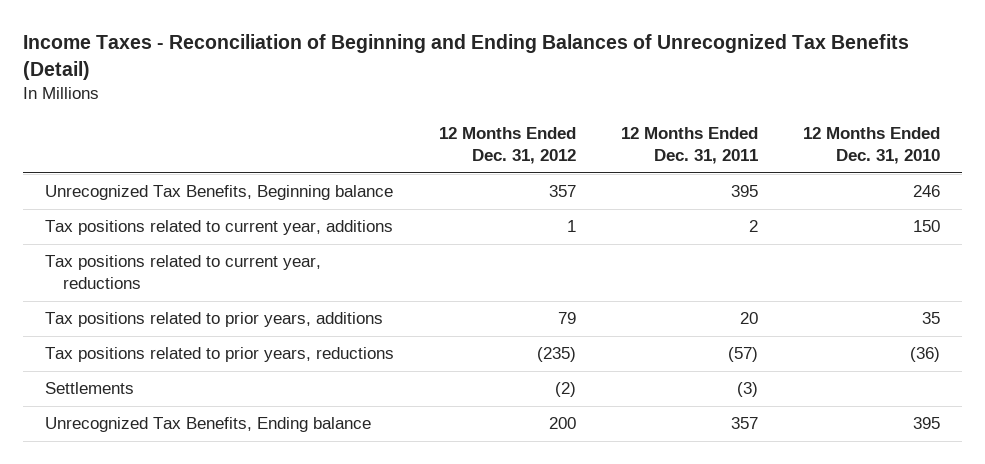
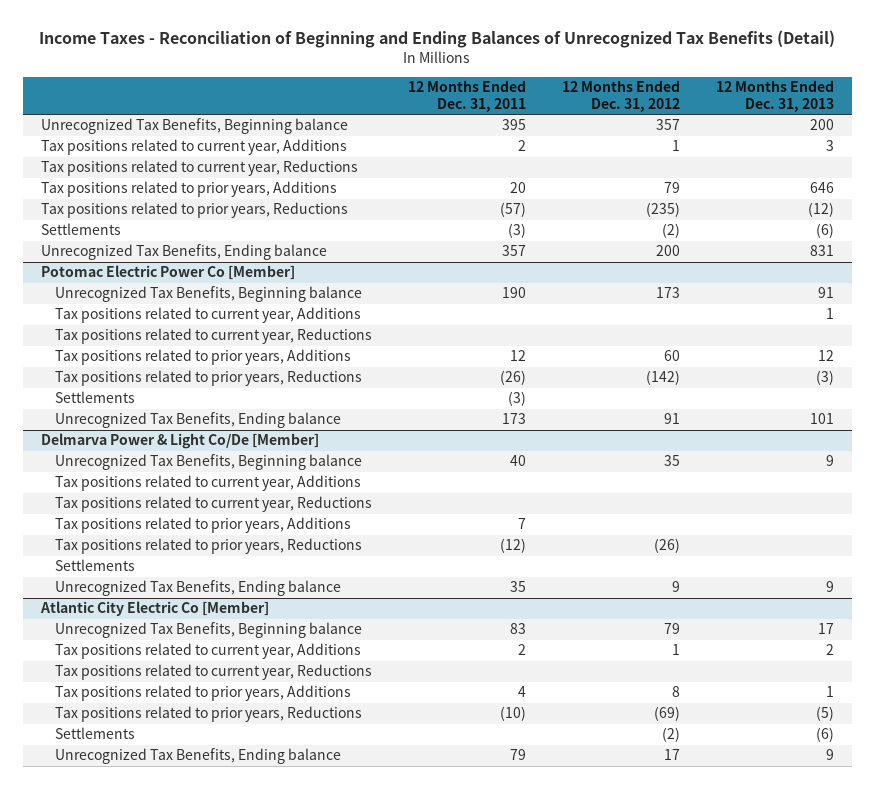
[802,127,940,165] 12 Months Ended Dec. 31, 2010 -> none
none -> [715,80,834,113] 12 Months Ended Dec. 31, 2013
[45,220,394,236] Tax positions related to current year, additions -> [40,139,347,156] Tax positions related to current year, Additions
[45,255,322,290] Tax positions related to current year, reductions -> [40,160,358,177] Tax positions related to current year, Reductions
[45,312,384,328] Tax positions related to prior years, additions -> [40,181,337,198] Tax positions related to prior years, Additions
[45,347,395,363] Tax positions related to prior years, reductions -> [40,202,348,219] Tax positions related to prior years, Reductions
none -> [40,265,295,281] Potomac Electric Power Co [Member]
none -> [55,286,363,303] Unrecognized Tax Benefits, Beginning balance
none -> [55,307,362,324] Tax positions related to current year, Additions
none -> [55,328,373,345] Tax positions related to current year, Reductions
none -> [55,349,352,366] Tax positions related to prior years, Additions
none -> [55,370,363,387] Tax positions related to prior years, Reductions
none -> [55,391,136,404] Settlements
none -> [55,412,342,429] Unrecognized Tax Benefits, Ending balance
none -> [40,433,319,450] Delmarva Power & Light Co/De [Member]
none -> [55,454,363,471] Unrecognized Tax Benefits, Beginning balance
none -> [55,475,362,492] Tax positions related to current year, Additions
none -> [55,496,373,513] Tax positions related to current year, Reductions
none -> [55,517,352,534] Tax positions related to prior years, Additions
none -> [55,538,363,555] Tax positions related to prior years, Reductions
none -> [55,559,136,572] Settlements
none -> [55,580,342,597] Unrecognized Tax Benefits, Ending balance
none -> [39,601,269,617] Atlantic City Electric Co [Member]
none -> [55,622,363,639] Unrecognized Tax Benefits, Beginning balance
none -> [55,643,362,660] Tax positions related to current year, Additions
none -> [55,664,373,681] Tax positions related to current year, Reductions
none -> [55,685,352,702] Tax positions related to prior years, Additions
none -> [55,706,363,723] Tax positions related to prior years, Reductions
none -> [55,727,136,740] Settlements
none -> [55,748,342,765] Unrecognized Tax Benefits, Ending balance

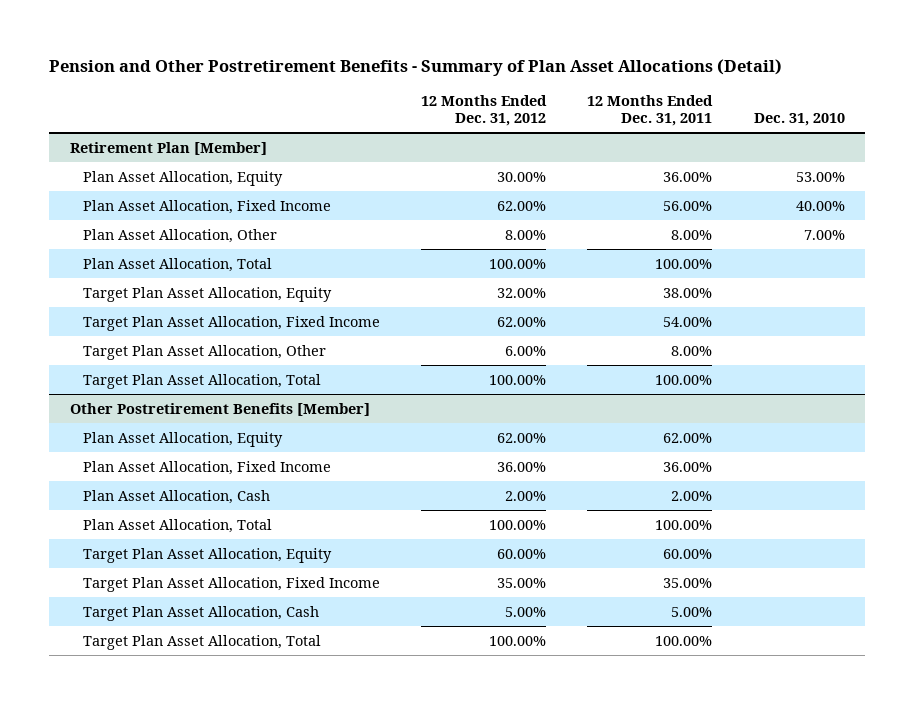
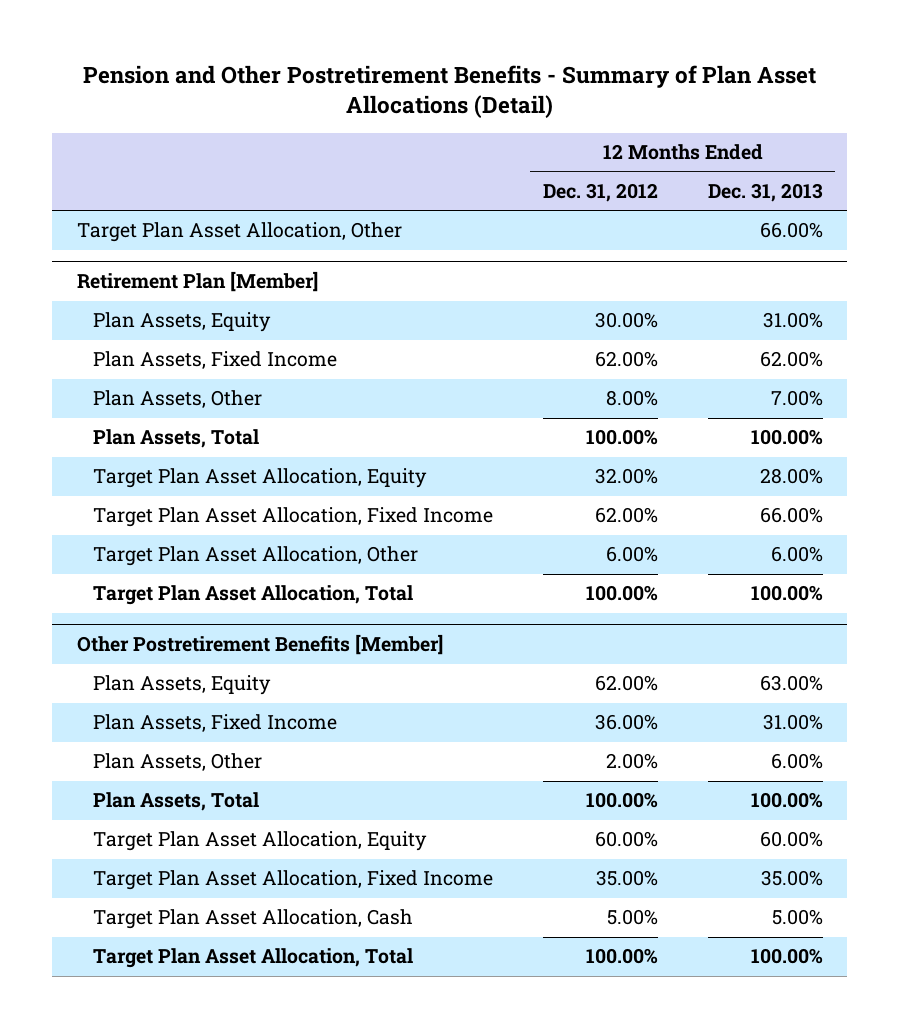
[587,94,714,127] 12 Months Ended Dec. 31, 2011 -> none
[753,113,845,127] Dec. 31, 2010 -> none
none -> [707,183,823,203] Dec. 31, 2013
none -> [76,222,402,243] Target Plan Asset Allocation, Other
[82,170,283,186] Plan Asset Allocation, Equity -> [93,312,272,333] Plan Assets, Equity
[82,199,331,214] Plan Asset Allocation, Fixed Income -> [93,351,338,370] Plan Assets, Fixed Income
[82,228,277,243] Plan Asset Allocation, Other -> [93,390,263,409] Plan Assets, Other
[82,257,272,272] Plan Asset Allocation, Total -> [93,429,260,449] Plan Assets, Total
[82,431,283,447] Plan Asset Allocation, Equity -> [93,675,272,696] Plan Assets, Equity
[82,460,331,475] Plan Asset Allocation, Fixed Income -> [93,714,338,733] Plan Assets, Fixed Income
[82,489,270,504] Plan Asset Allocation, Cash -> [93,753,263,772] Plan Assets, Other
[82,518,272,533] Plan Asset Allocation, Total -> [93,792,260,812] Plan Assets, Total

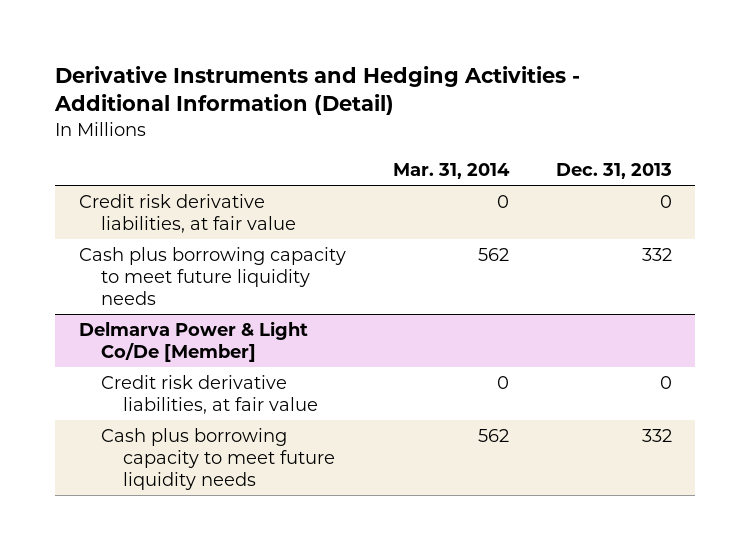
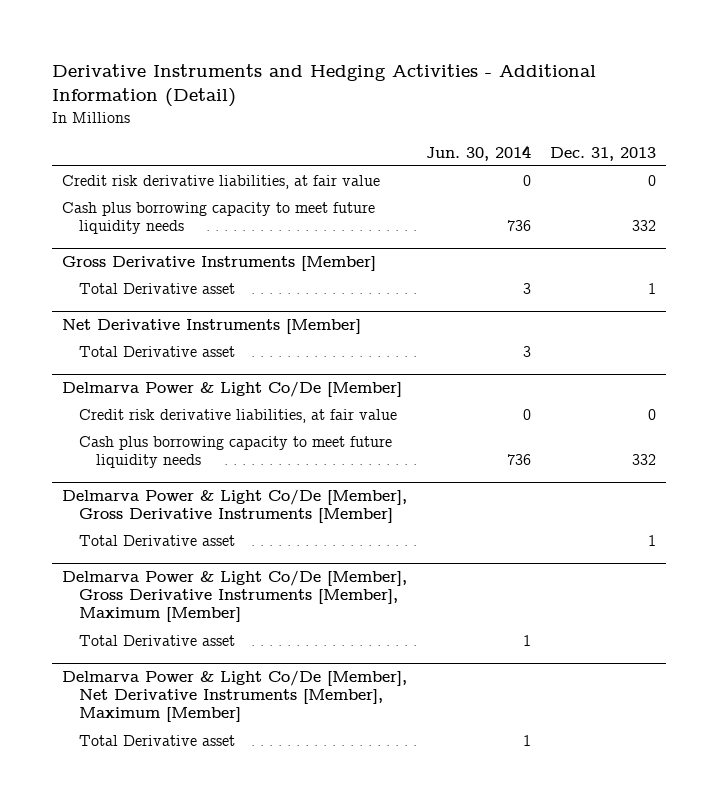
[392,163,510,180] Mar. 31, 2014 -> none
none -> [426,144,532,161] Jun. 30, 2014
none -> [62,256,377,272] Gross Derivative Instruments [Member]
none -> [79,283,236,295] Total Derivative asset
none -> [62,319,362,335] Net Derivative Instruments [Member]
none -> [79,346,236,358] Total Derivative asset
none -> [62,489,408,524] Delmarva Power & Light Co/De [Member], Gross Derivative Instruments [Member]
none -> [79,535,236,547] Total Derivative asset
none -> [62,570,408,623] Delmarva Power & Light Co/De [Member], Gross Derivative Instruments [Member], Maximum [Member]
none -> [79,635,236,647] Total Derivative asset
none -> [62,670,408,723] Delmarva Power & Light Co/De [Member], Net Derivative Instruments [Member], Maximum [Member]
none -> [79,735,236,747] Total Derivative asset

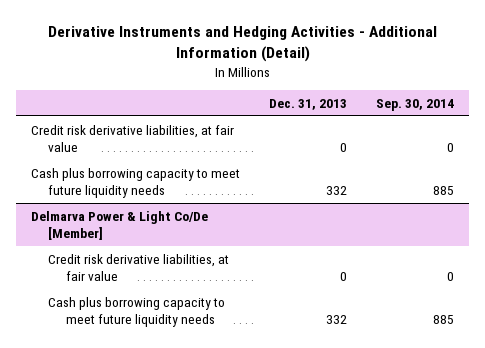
[426,144,532,161] Jun. 30, 2014 -> none
none -> [376,98,455,111] Sep. 30, 2014
[62,256,377,272] Gross Derivative Instruments [Member] -> none
[79,283,236,295] Total Derivative asset -> none
[62,319,362,335] Net Derivative Instruments [Member] -> none
[79,346,236,358] Total Derivative asset -> none
[62,489,408,524] Delmarva Power & Light Co/De [Member], Gross Derivative Instruments [Member] -> none
[79,535,236,547] Total Derivative asset -> none
[62,570,408,623] Delmarva Power & Light Co/De [Member], Gross Derivative Instruments [Member], Maximum [Member] -> none
[79,635,236,647] Total Derivative asset -> none
[62,670,408,723] Delmarva Power & Light Co/De [Member], Net Derivative Instruments [Member], Maximum [Member] -> none
[79,735,236,747] Total Derivative asset -> none

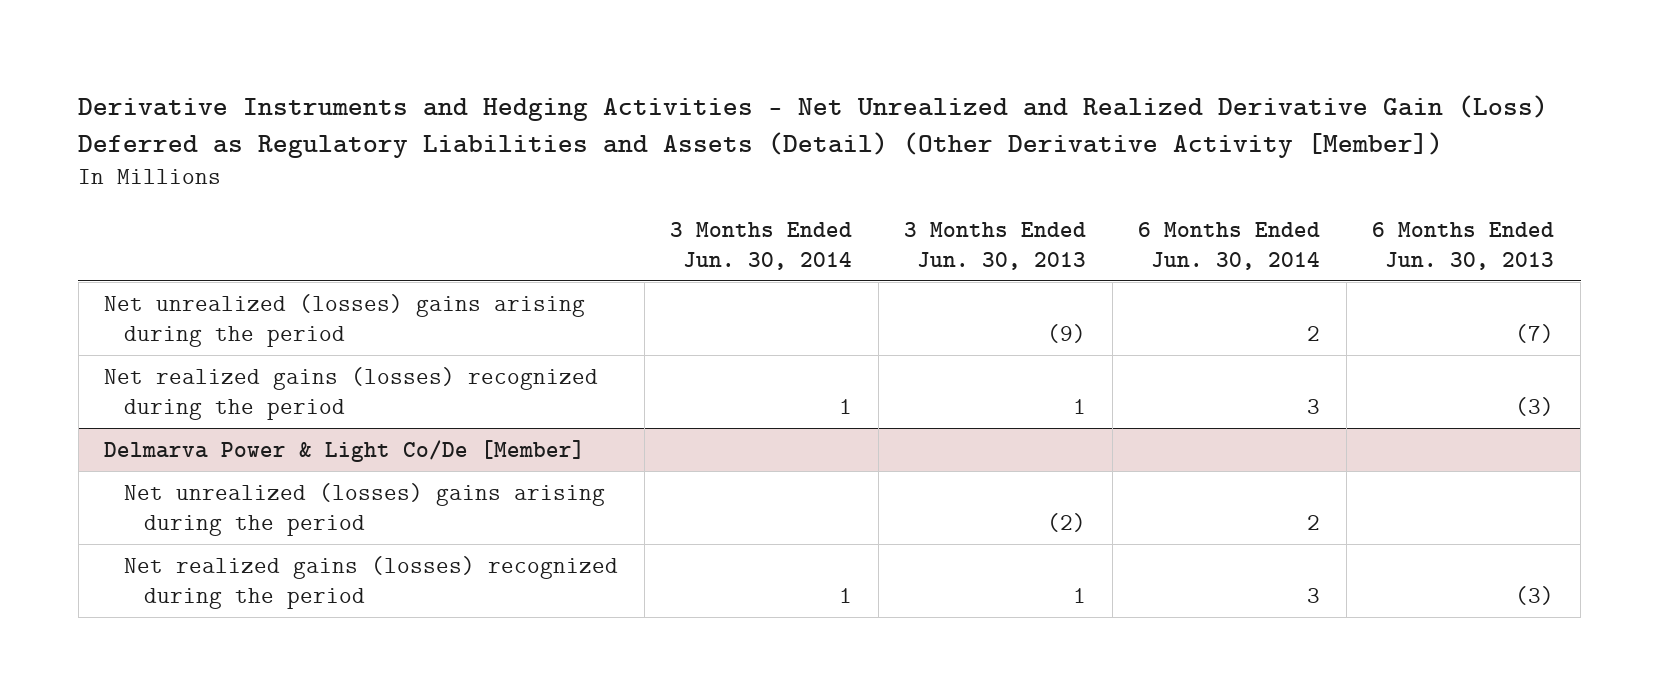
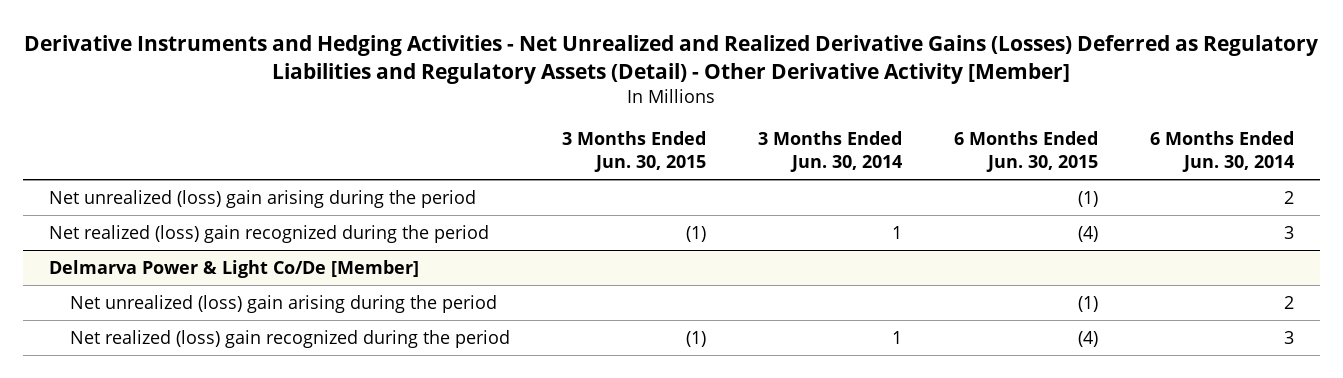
[78,95,1549,158] Derivative Instruments and Hedging Activities - Net Unrealized and Realized Derivative Gain (Loss) Deferred as Regulatory Liabilities and Assets (Detail) (Other Derivative Activity [Member]) -> [24,34,1319,84] Derivative Instruments and Hedging Activities - Net Unrealized and Realized Derivative Gains (Losses) Deferred as Regulatory Liabilities and Regulatory Assets (Detail) - Other Derivative Activity [Member]
[904,221,1087,270] 3 Months Ended Jun. 30, 2013 -> none
[1372,221,1555,270] 6 Months Ended Jun. 30, 2013 -> none
none -> [561,130,706,172] 3 Months Ended Jun. 30, 2015
none -> [953,130,1098,172] 6 Months Ended Jun. 30, 2015
[104,293,586,347] Net unrealized (losses) gains arising during the period -> [49,190,477,209] Net unrealized (loss) gain arising during the period
[104,366,599,420] Net realized gains (losses) recognized during the period -> [49,225,490,244] Net realized (loss) gain recognized during the period
[124,482,606,536] Net unrealized (losses) gains arising during the period -> [69,295,497,314] Net unrealized (loss) gain arising during the period
[124,555,619,609] Net realized gains (losses) recognized during the period -> [69,330,510,349] Net realized (loss) gain recognized during the period

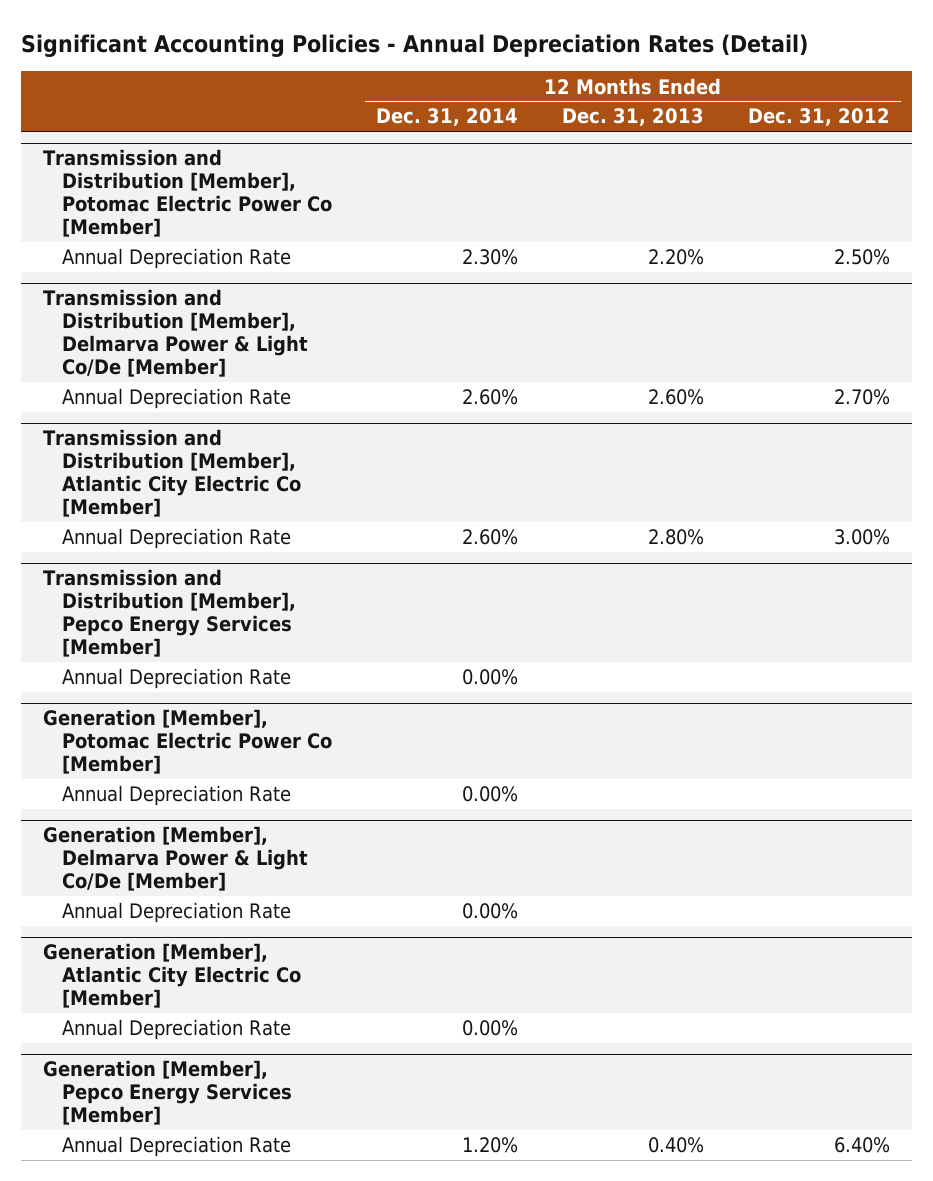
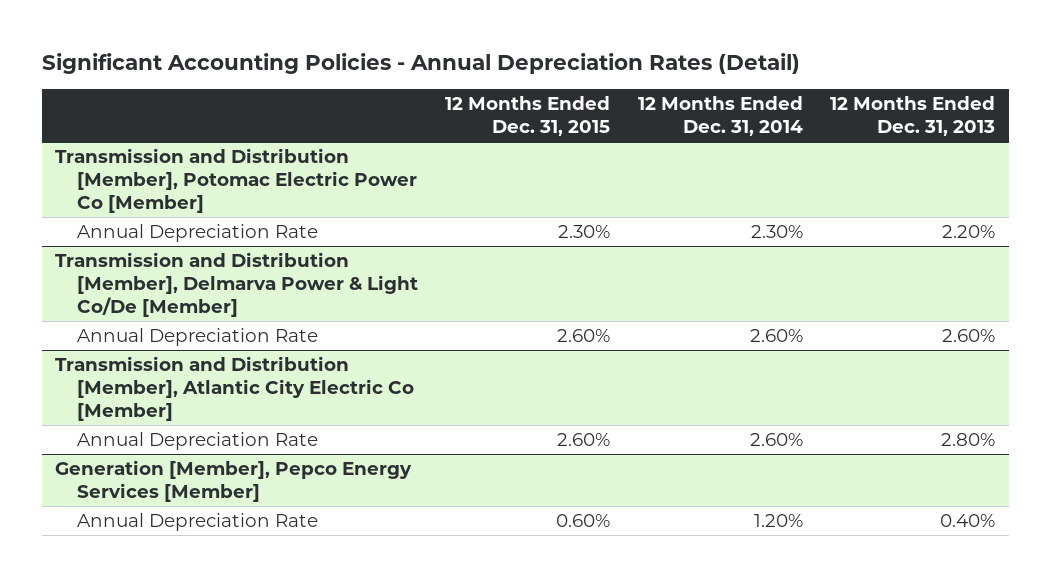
[748,108,891,127] Dec. 31, 2012 -> none
none -> [445,95,611,136] 12 Months Ended Dec. 31, 2015
[43,569,297,657] Transmission and Distribution [Member], Pepco Energy Services [Member] -> none
[62,668,292,690] Annual Depreciation Rate -> none
[43,709,333,775] Generation [Member], Potomac Electric Power Co [Member] -> none
[62,785,292,807] Annual Depreciation Rate -> none
[43,826,309,892] Generation [Member], Delmarva Power & Light Co/De [Member] -> none
[62,902,292,924] Annual Depreciation Rate -> none
[43,943,302,1009] Generation [Member], Atlantic City Electric Co [Member] -> none
[62,1019,292,1041] Annual Depreciation Rate -> none

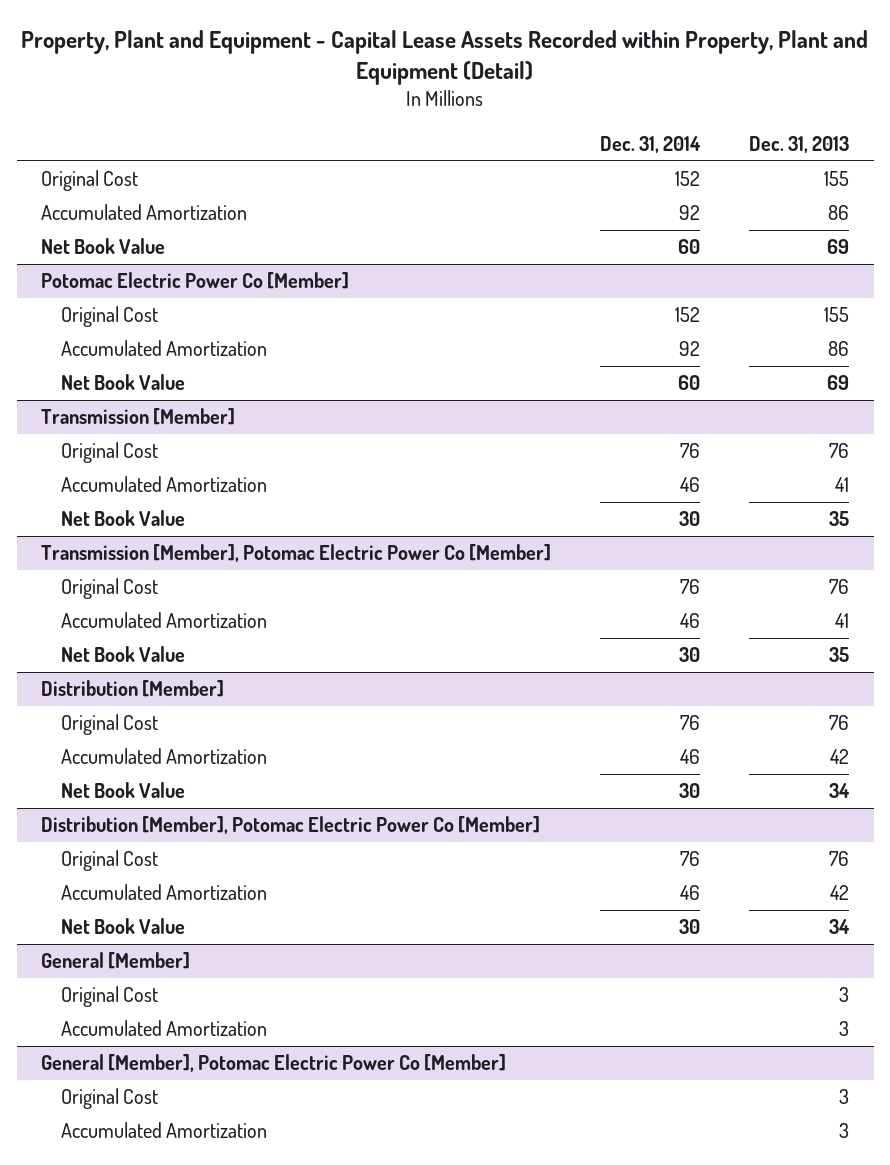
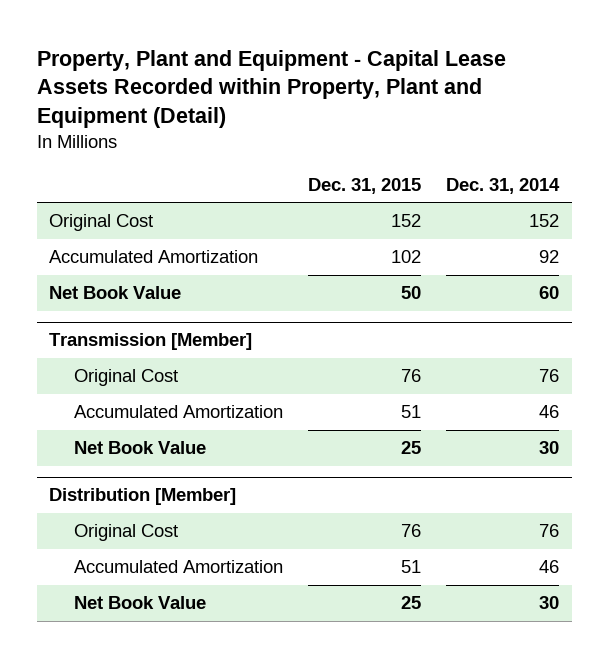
[749,135,850,153] Dec. 31, 2013 -> none
none -> [308,177,422,194] Dec. 31, 2015
[41,272,350,290] Potomac Electric Power Co [Member] -> none
[60,306,158,328] Original Cost -> none
[60,340,267,357] Accumulated Amortization -> none
[60,374,185,391] Net Book Value -> none
[41,544,552,563] Transmission [Member], Potomac Electric Power Co [Member] -> none
[60,578,158,600] Original Cost -> none
[60,612,267,629] Accumulated Amortization -> none
[60,646,185,663] Net Book Value -> none
[41,816,541,835] Distribution [Member], Potomac Electric Power Co [Member] -> none
[60,850,158,872] Original Cost -> none
[60,884,267,901] Accumulated Amortization -> none
[60,918,185,935] Net Book Value -> none
[41,952,191,970] General [Member] -> none
[60,986,158,1008] Original Cost -> none
[60,1020,267,1037] Accumulated Amortization -> none
[41,1054,507,1073] General [Member], Potomac Electric Power Co [Member] -> none
[60,1088,158,1110] Original Cost -> none
[60,1122,267,1139] Accumulated Amortization -> none

